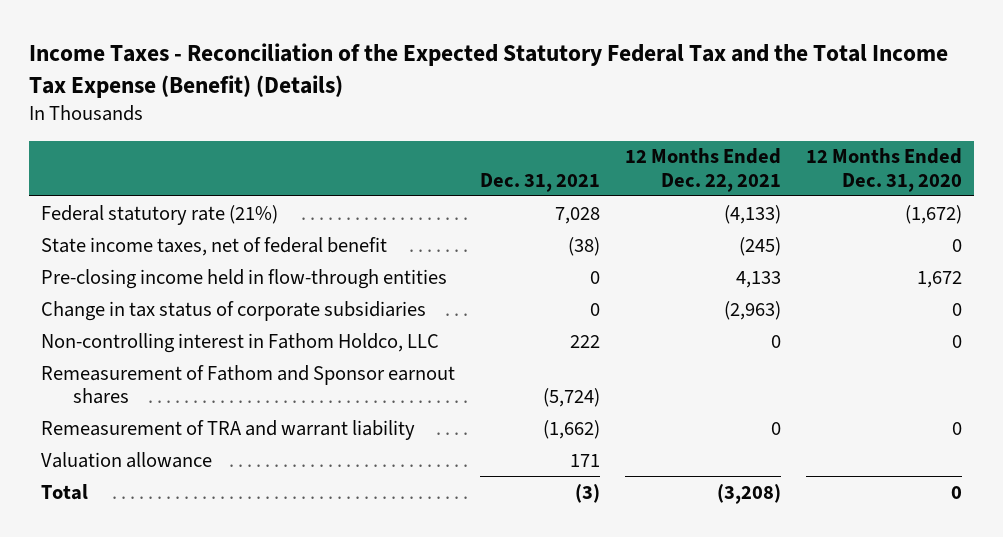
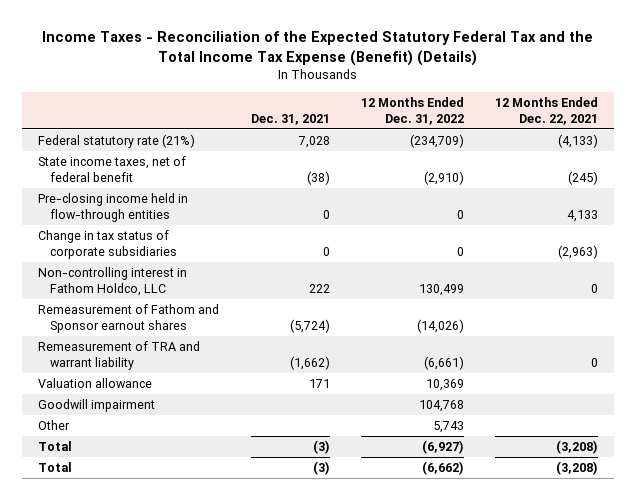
[805,148,962,192] 12 Months Ended Dec. 31, 2020 -> none
none -> [361,96,465,125] 12 Months Ended Dec. 31, 2022
none -> [38,399,156,413] Goodwill impairment
none -> [38,420,71,431] Other
none -> [38,462,73,473] Total

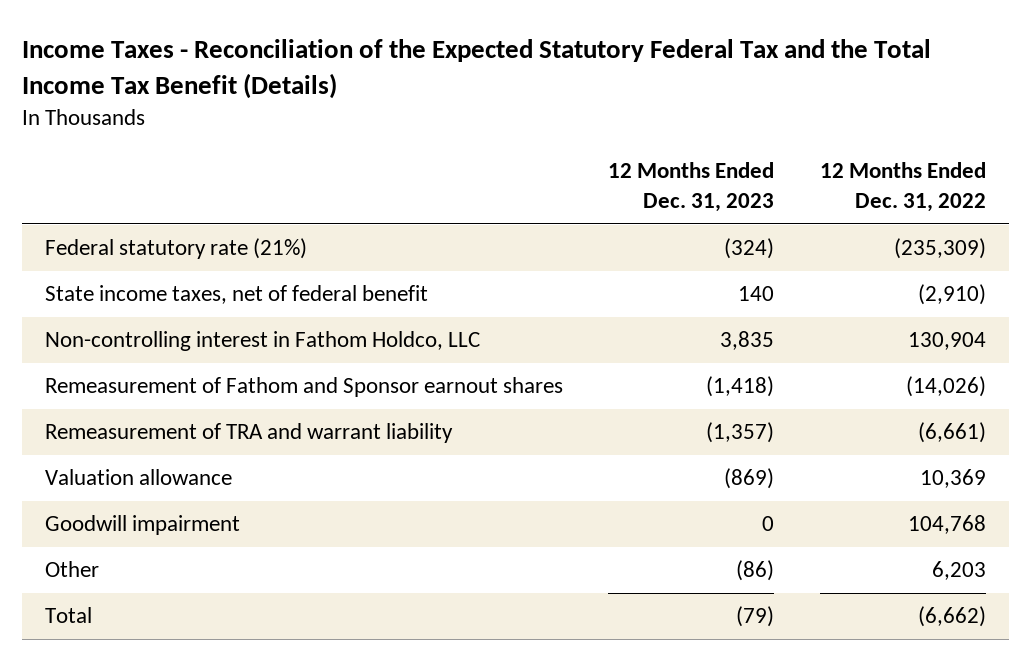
[42,31,594,66] Income Taxes - Reconciliation of the Expected Statutory Federal Tax and the Total Income Tax Expense (Benefit) (Details) -> [22,38,932,99] Income Taxes - Reconciliation of the Expected Statutory Federal Tax and the Total Income Tax Benefit (Details)
[250,113,330,125] Dec. 31, 2021 -> none
[495,96,599,125] 12 Months Ended Dec. 22, 2021 -> none
none -> [608,162,775,213] 12 Months Ended Dec. 31, 2023
[410,134,465,149] (234,709) -> [893,238,986,260] (235,309)
[38,193,189,222] Pre-closing income held in flow-through entities -> none
[38,230,177,259] Change in tax status of corporate subsidiaries -> none
[419,283,465,296] 130,499 -> [907,332,986,351] 130,904
[38,441,73,452] Total -> none
[433,421,465,434] 5,743 -> [931,561,986,581] 6,203

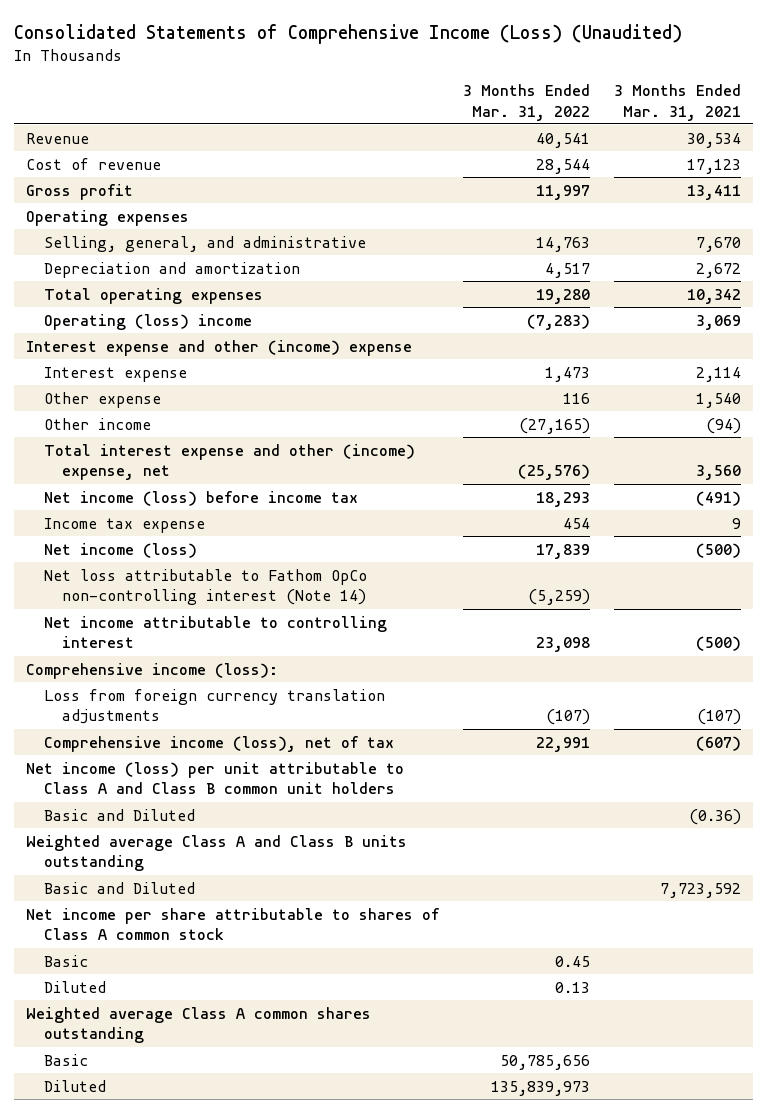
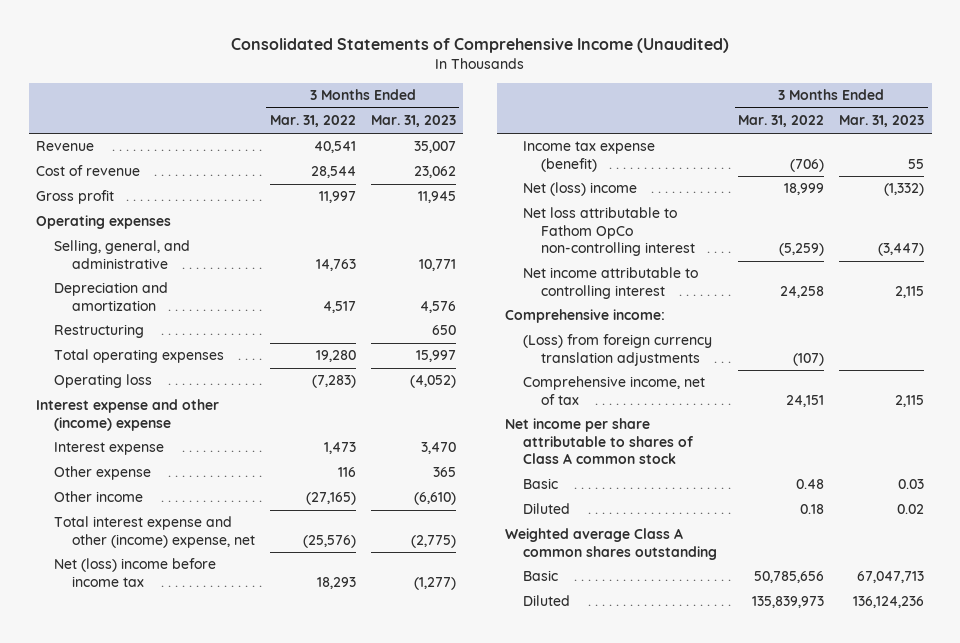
[13,23,682,44] Consolidated Statements of Comprehensive Income (Loss) (Unaudited) -> [231,38,730,54] Consolidated Statements of Comprehensive Income (Unaudited)
[613,83,741,121] 3 Months Ended Mar. 31, 2021 -> none
none -> [370,115,456,128] Mar. 31, 2023
none -> [54,324,145,339] Restructuring
[44,313,253,330] Operating (loss) income -> [54,374,153,389] Operating loss
[25,761,404,795] Net income (loss) per unit attributable to Class A and Class B common unit holders -> none
[44,808,196,821] Basic and Diluted -> none
[25,834,407,872] Weighted average Class A and Class B units outstanding -> none
[44,881,196,894] Basic and Diluted -> none
[44,490,359,506] Net income (loss) before income tax -> [54,558,217,587] Net (loss) income before income tax
[44,517,206,533] Income tax expense -> [522,141,655,172] Income tax expense (benefit)
[562,517,590,529] 454 -> [790,158,825,172] (706)
[44,542,198,558] Net income (loss) -> [522,182,637,197] Net (loss) income
[535,543,590,559] 17,839 -> [784,183,825,196] 18,999
[44,568,368,606] Net loss attributable to Fathom OpCo non-controlling interest (Note 14) -> [522,207,695,256] Net loss attributable to Fathom OpCo non-controlling interest
[535,637,590,653] 23,098 -> [780,285,825,298] 24,258
[25,662,278,679] Comprehensive income (loss): -> [504,309,665,324] Comprehensive income:
[44,688,386,725] Loss from foreign currency translation adjustments -> [522,334,712,366] (Loss) from foreign currency translation adjustments
[44,735,395,752] Comprehensive income (loss), net of tax -> [522,376,705,405] Comprehensive income, net of tax
[535,736,590,752] 22,991 -> [786,394,825,407] 24,151
[554,955,590,967] 0.45 -> [796,479,825,490] 0.48
[554,981,590,993] 0.13 -> [800,504,825,515] 0.18

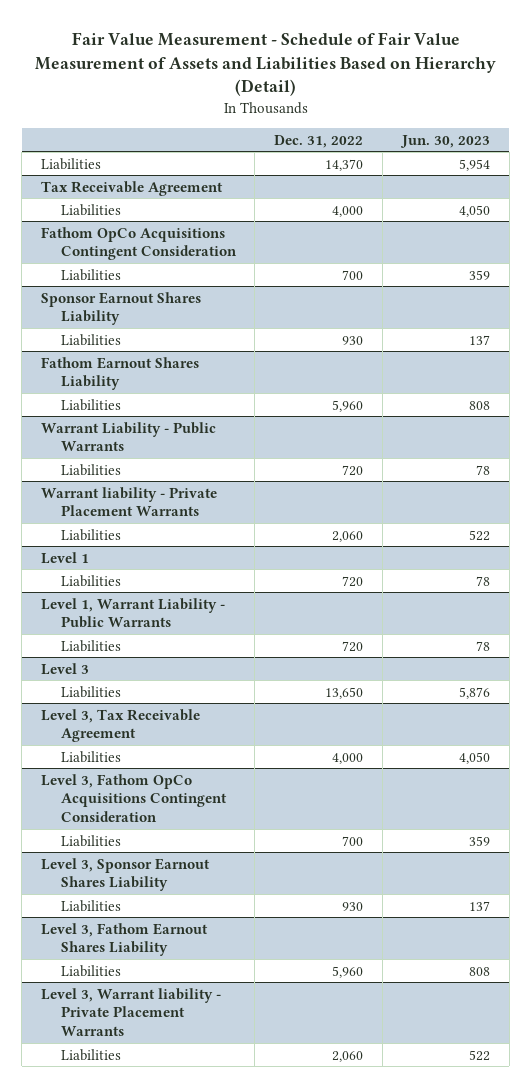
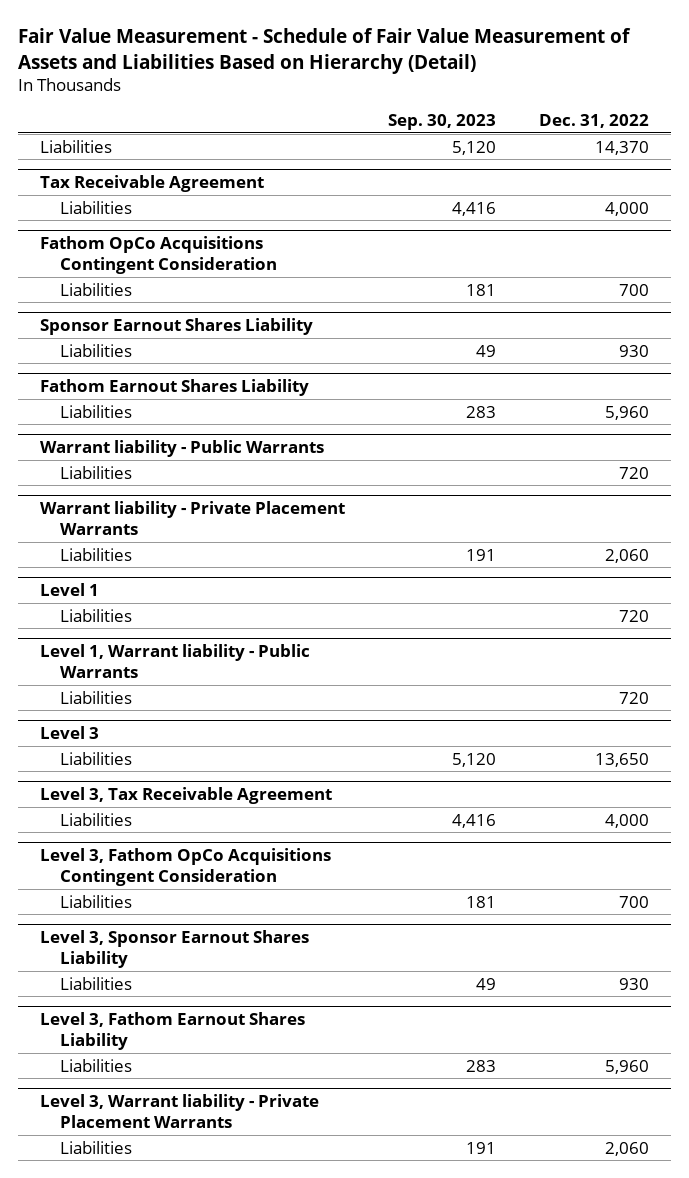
[399,134,490,148] Jun. 30, 2023 -> none
none -> [387,113,496,130] Sep. 30, 2023
[41,421,217,452] Warrant Liability - Public Warrants -> [39,440,324,458] Warrant liability - Public Warrants
[41,597,226,629] Level 1, Warrant Liability - Public Warrants -> [39,644,310,679] Level 1, Warrant liability - Public Warrants

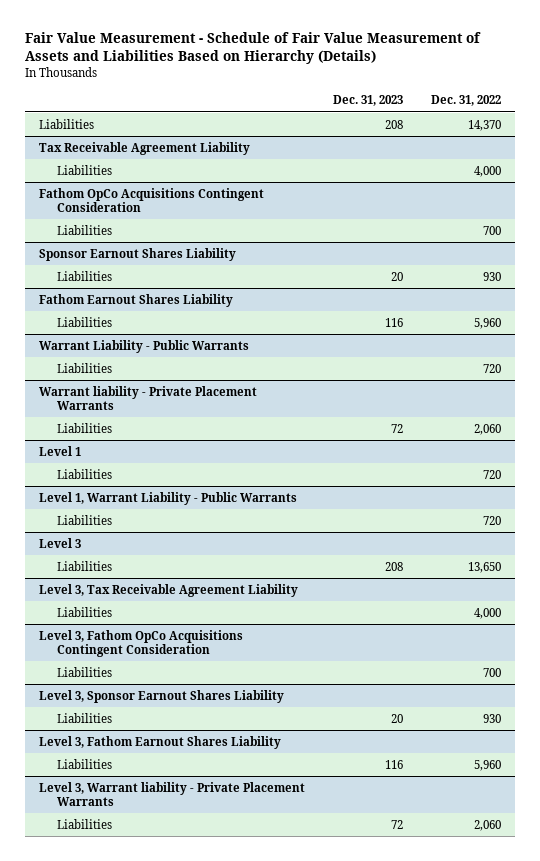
[17,28,631,74] Fair Value Measurement - Schedule of Fair Value Measurement of Assets and Liabilities Based on Hierarchy (Detail) -> [24,32,481,65] Fair Value Measurement - Schedule of Fair Value Measurement of Assets and Liabilities Based on Hierarchy (Details)
[387,113,496,130] Sep. 30, 2023 -> none
none -> [332,95,403,107] Dec. 31, 2023
[39,175,264,193] Tax Receivable Agreement -> [38,141,250,155] Tax Receivable Agreement Liability
[39,440,324,458] Warrant liability - Public Warrants -> [38,339,249,353] Warrant Liability - Public Warrants
[39,644,310,679] Level 1, Warrant liability - Public Warrants -> [38,491,297,505] Level 1, Warrant Liability - Public Warrants
[39,787,332,805] Level 3, Tax Receivable Agreement -> [38,583,298,597] Level 3, Tax Receivable Agreement Liability

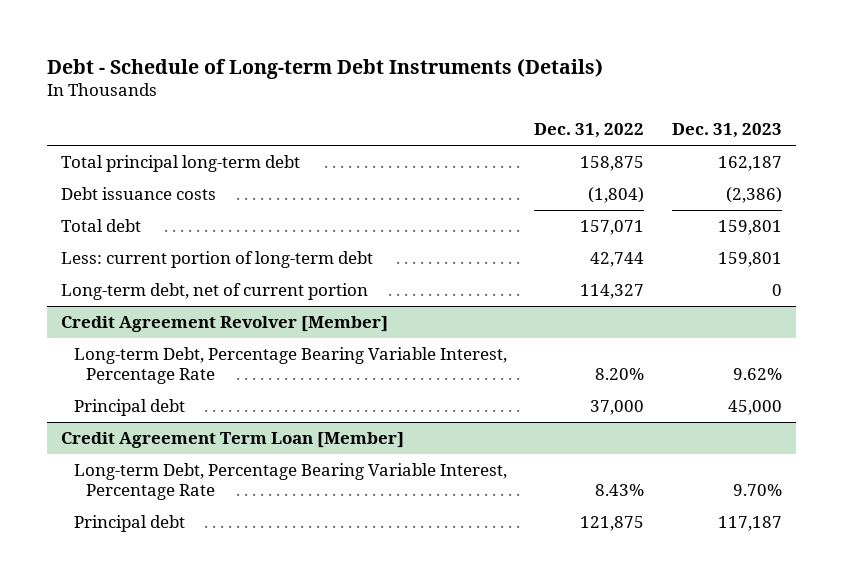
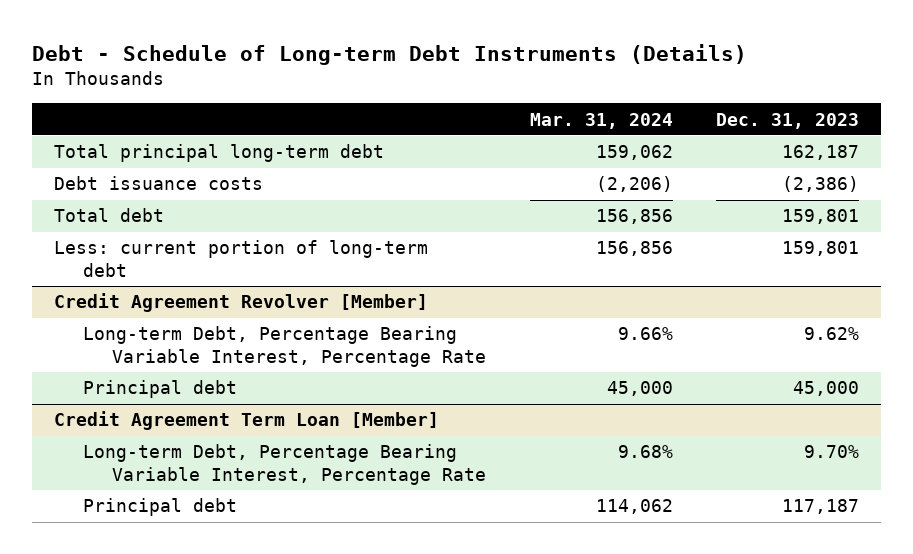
[534,123,645,139] Dec. 31, 2022 -> none
none -> [529,112,673,129] Mar. 31, 2024
[61,283,369,301] Long-term debt, net of current portion -> none

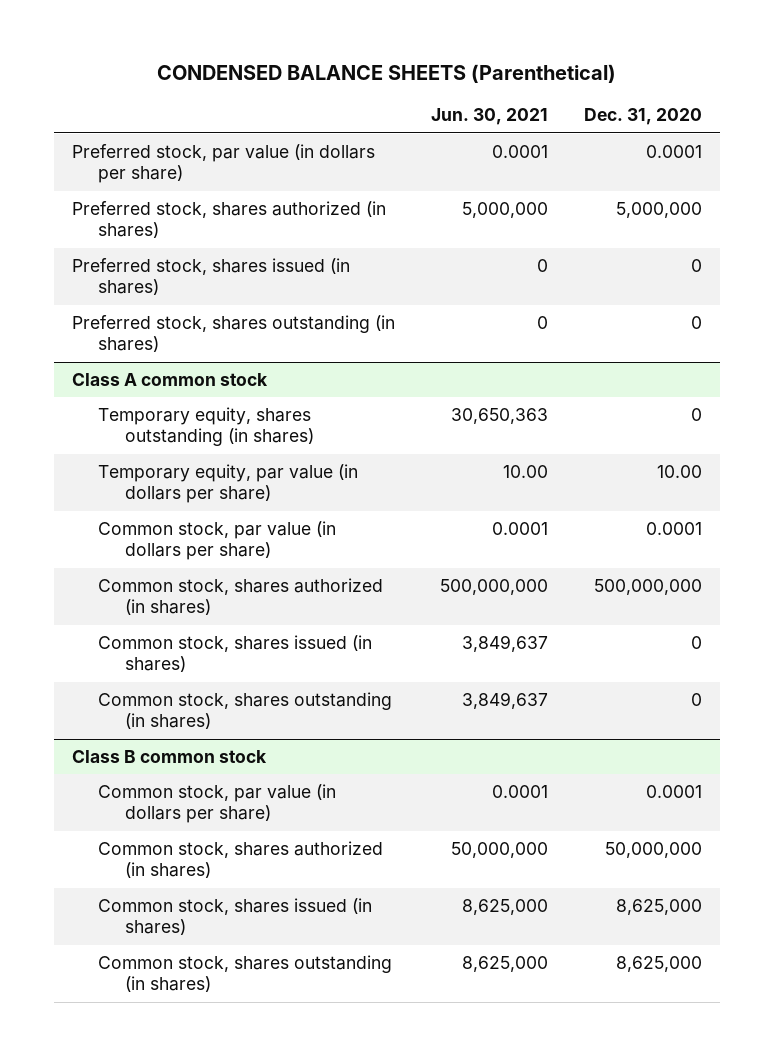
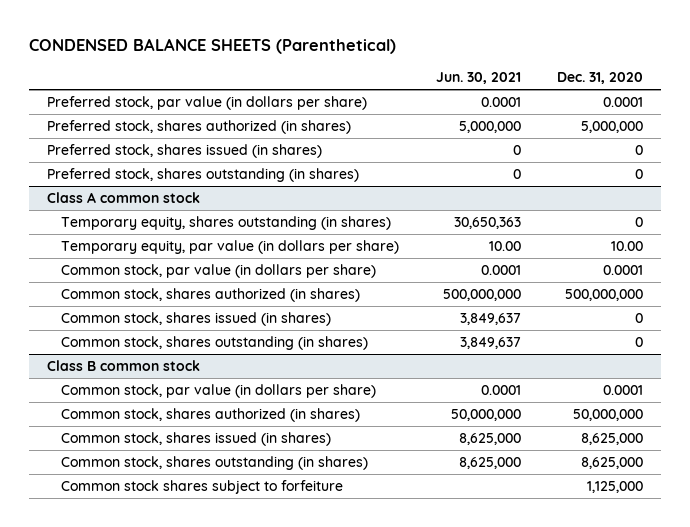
none -> [61,479,344,494] Common stock shares subject to forfeiture

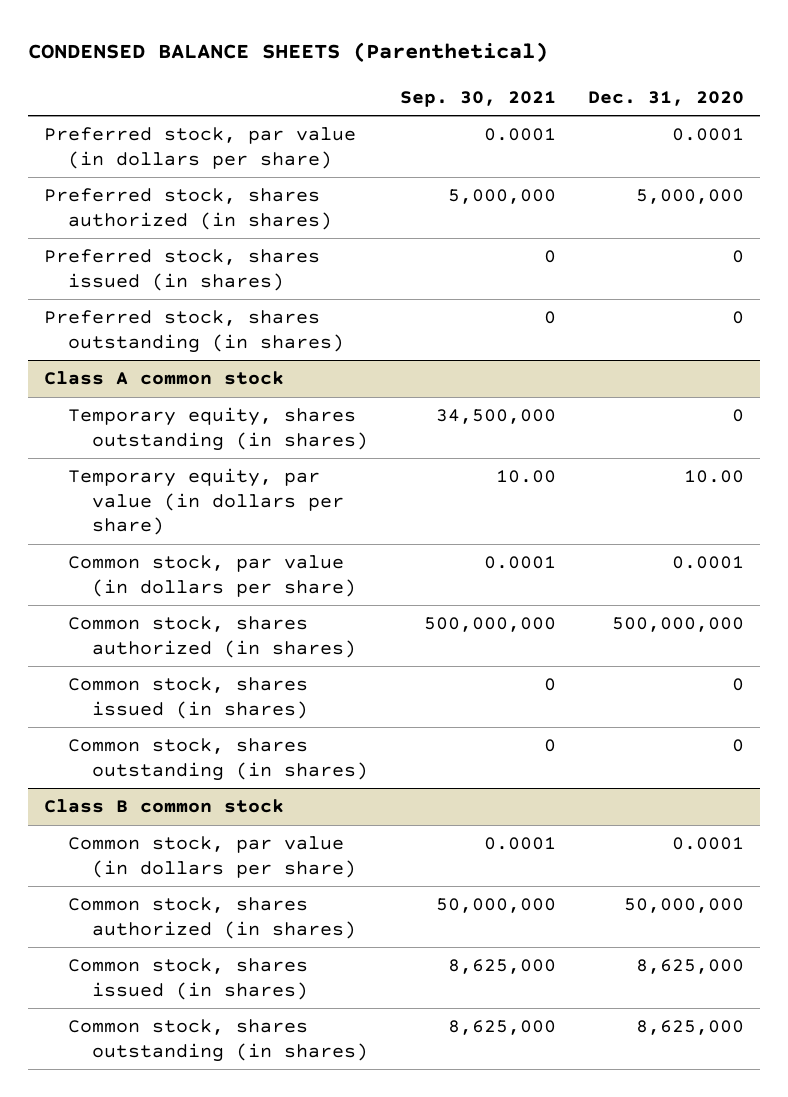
[435,72,521,85] Jun. 30, 2021 -> none
none -> [400,90,557,107] Sep. 30, 2021
[61,479,344,494] Common stock shares subject to forfeiture -> none

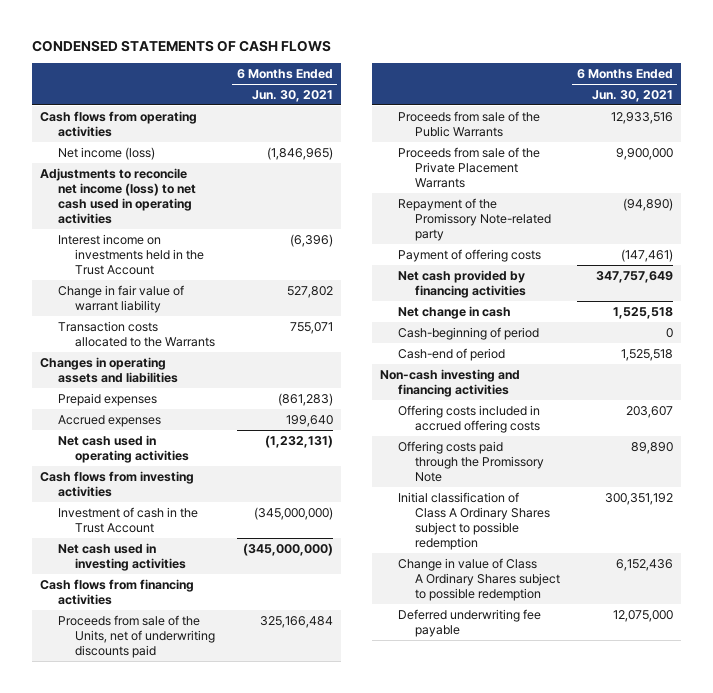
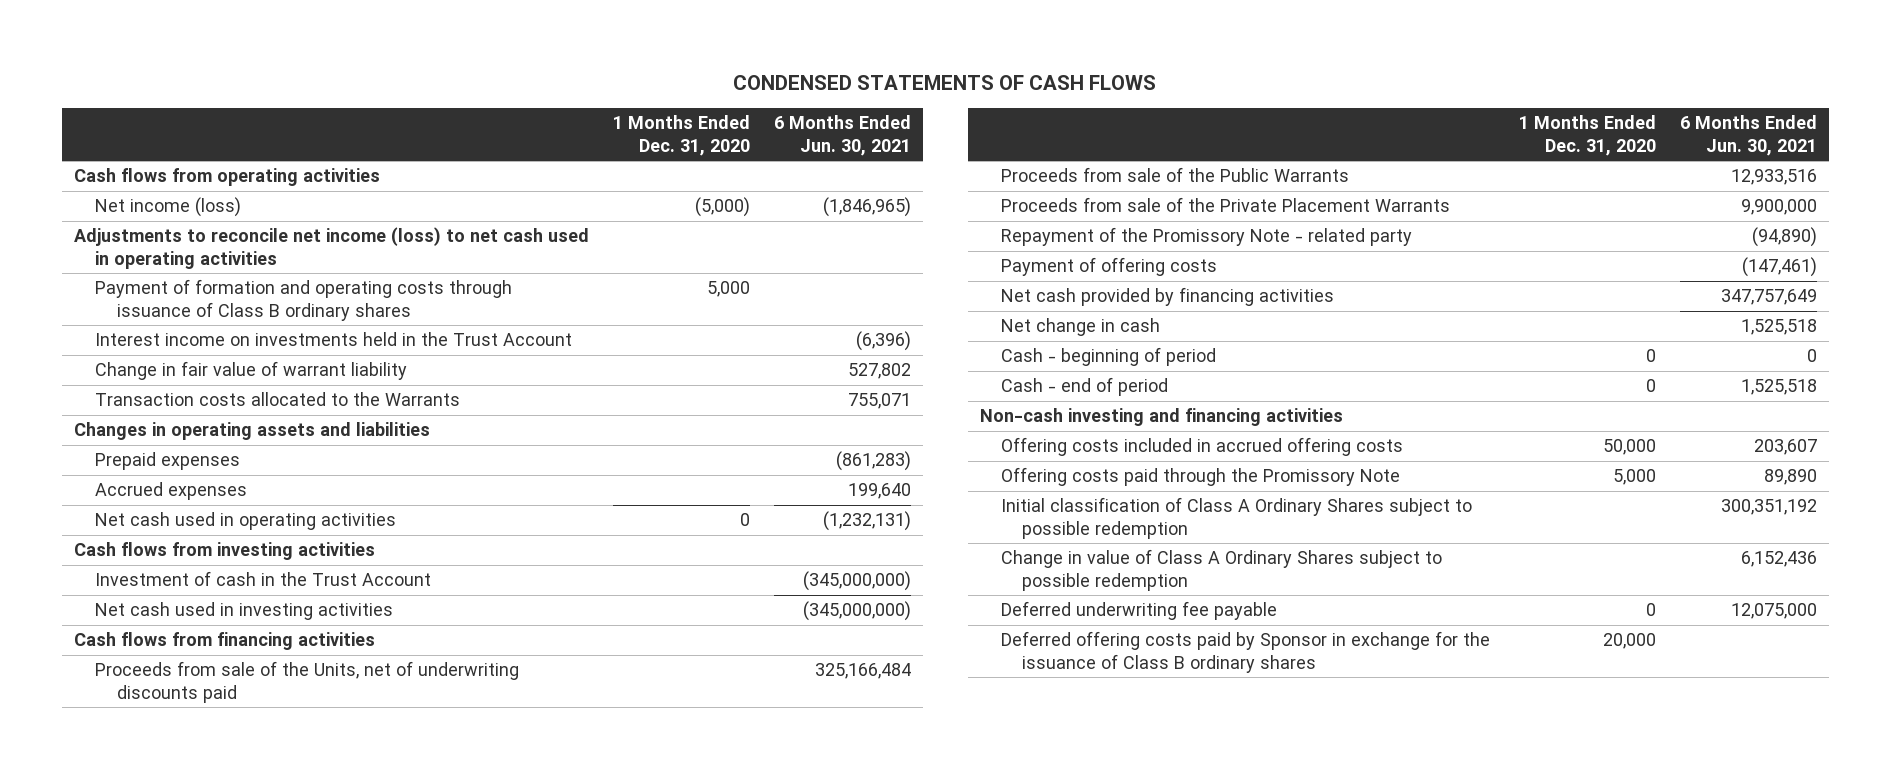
none -> [612,115,750,156] 1 Months Ended Dec. 31, 2020
none -> [95,279,513,321] Payment of formation and operating costs through issuance of Class B ordinary shares
[397,197,551,241] Repayment of the Promissory Note-related party -> [1001,227,1413,247] Repayment of the Promissory Note - related party
[397,326,539,340] Cash-beginning of period -> [1001,347,1217,367] Cash - beginning of period
[397,347,505,361] Cash-end of period -> [1001,377,1169,397] Cash - end of period
none -> [1001,631,1491,673] Deferred offering costs paid by Sponsor in exchange for the issuance of Class B ordinary shares

